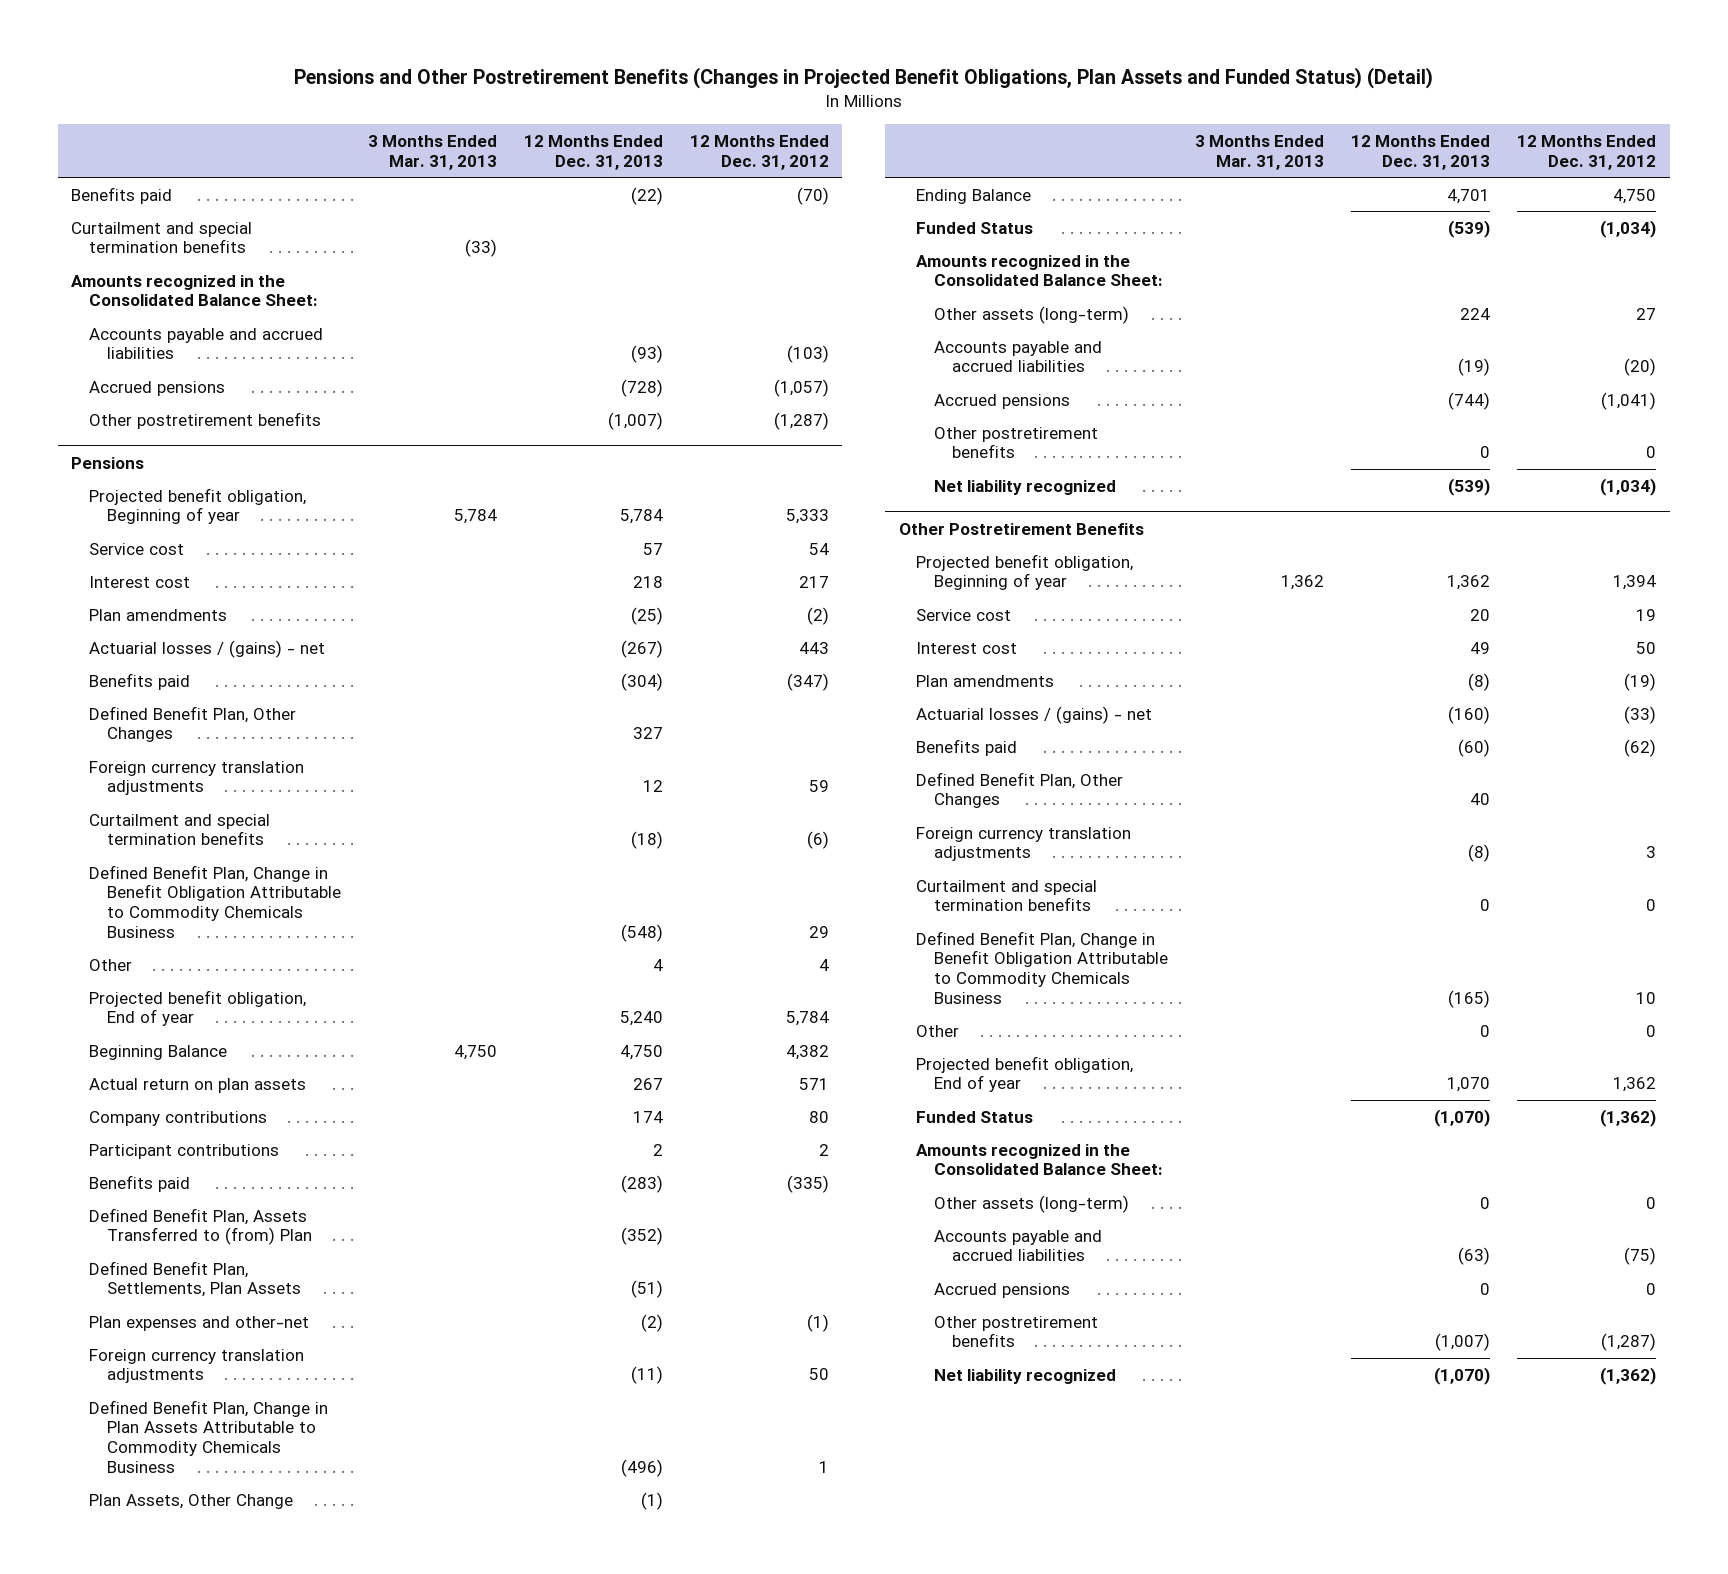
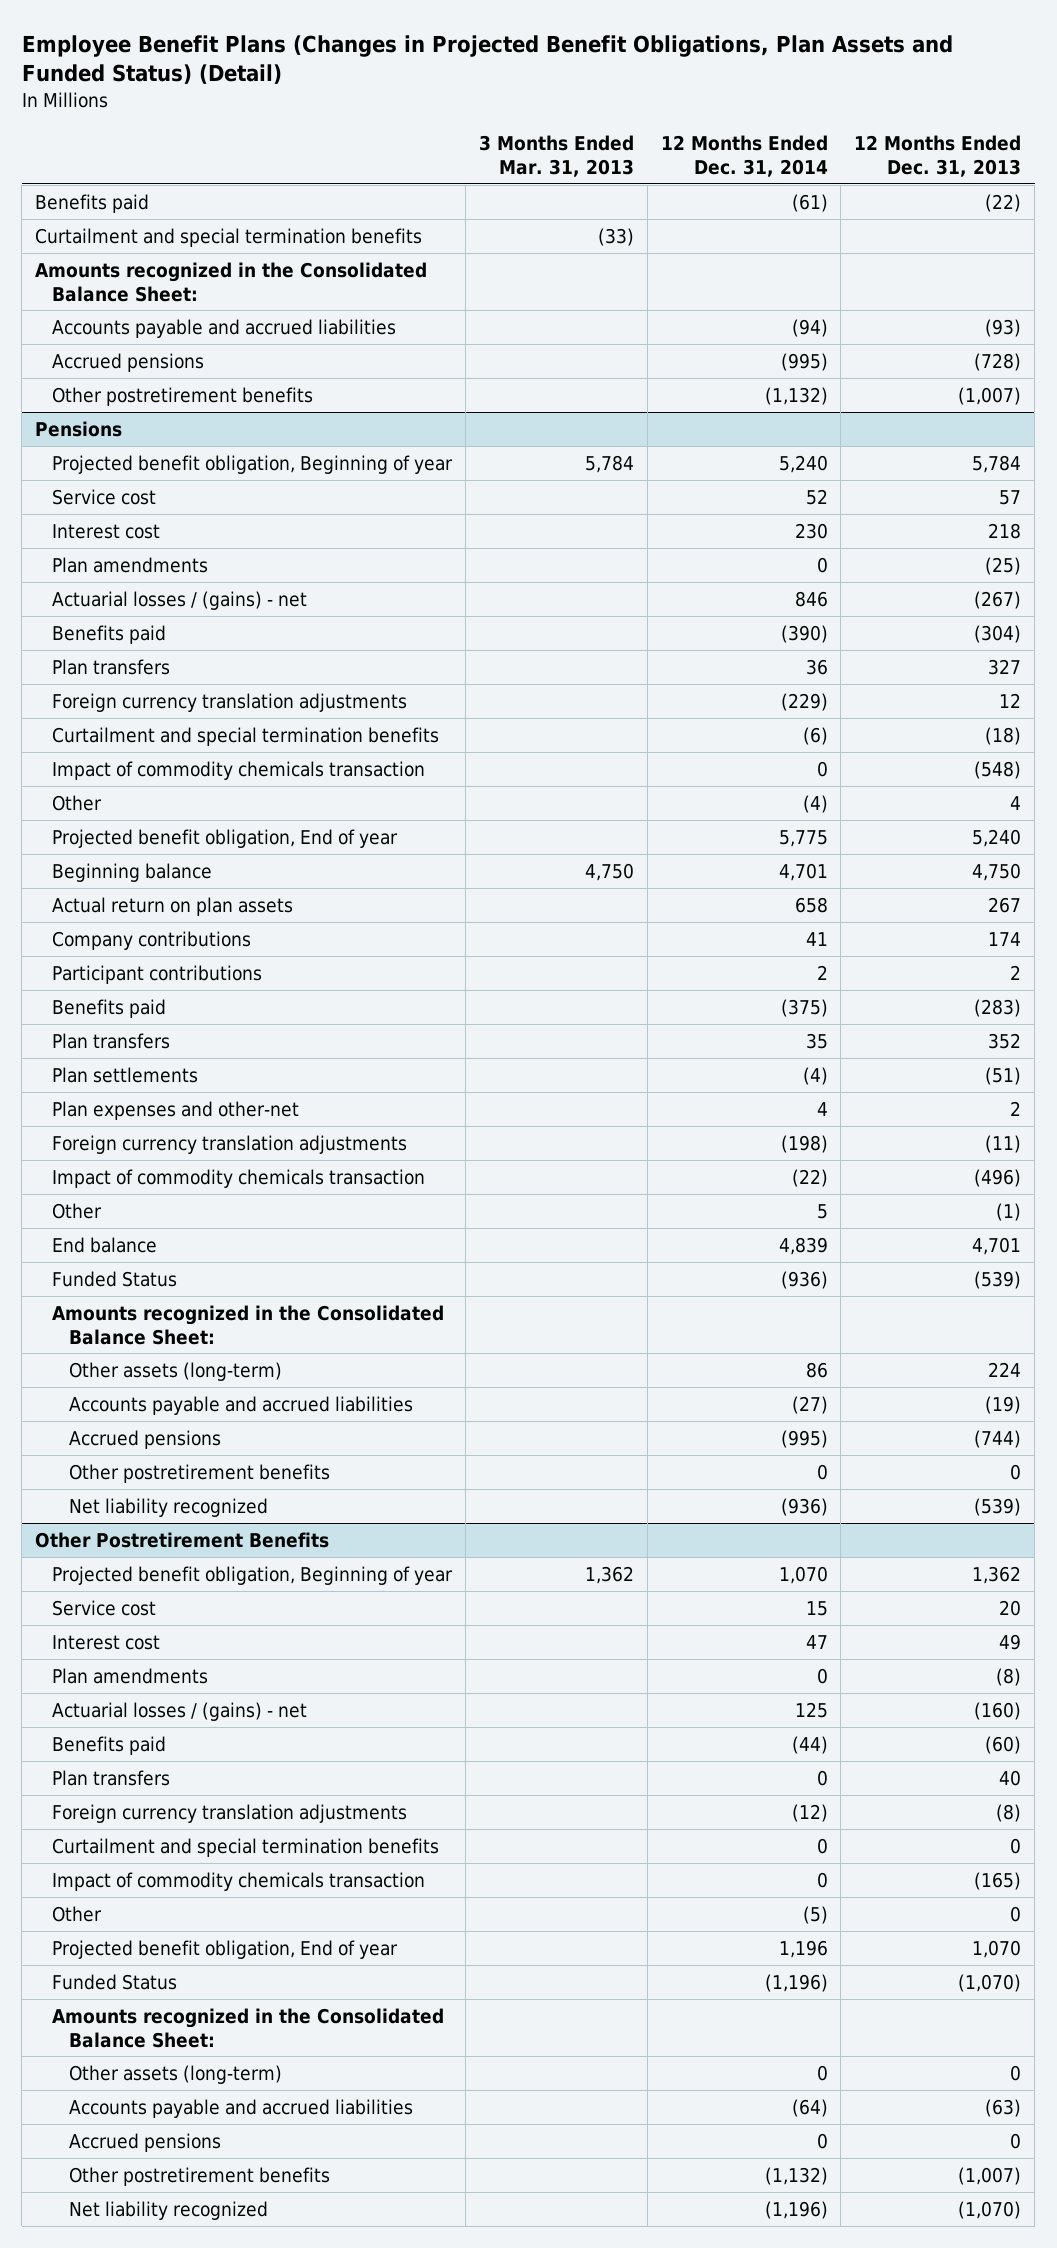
[293,67,1433,90] Pensions and Other Postretirement Benefits (Changes in Projected Benefit Obligations, Plan Assets and Funded Status) (Detail) -> [21,34,953,85] Employee Benefit Plans (Changes in Projected Benefit Obligations, Plan Assets and Funded Status) (Detail)
[689,135,829,170] 12 Months Ended Dec. 31, 2012 -> none
none -> [660,135,828,178] 12 Months Ended Dec. 31, 2014
[89,705,297,743] Defined Benefit Plan, Other Changes -> [52,658,171,675] Plan transfers
[89,864,341,938] Defined Benefit Plan, Change in Benefit Obligation Attributable to Commodity Chemicals Business -> [52,760,426,780] Impact of commodity chemicals transaction
[89,1044,228,1060] Beginning Balance -> [52,862,213,882] Beginning balance
[89,1207,312,1246] Defined Benefit Plan, Assets Transferred to (from) Plan -> none
none -> [52,1032,171,1049] Plan transfers
[89,1260,301,1298] Defined Benefit Plan, Settlements, Plan Assets -> [52,1066,199,1083] Plan settlements
[640,1313,663,1332] (2) -> [1010,1100,1022,1116] 2
[89,1399,329,1473] Defined Benefit Plan, Change in Plan Assets Attributable to Commodity Chemicals Business -> [52,1168,426,1188] Impact of commodity chemicals transaction
[89,1493,294,1509] Plan Assets, Other Change -> [52,1202,103,1219] Other
[916,188,1032,204] Ending Balance -> [52,1236,158,1253] End balance
[916,771,1124,809] Defined Benefit Plan, Other Changes -> [52,1769,171,1786] Plan transfers
[916,930,1169,1004] Defined Benefit Plan, Change in Benefit Obligation Attributable to Commodity Chemicals Business -> [52,1871,426,1891] Impact of commodity chemicals transaction

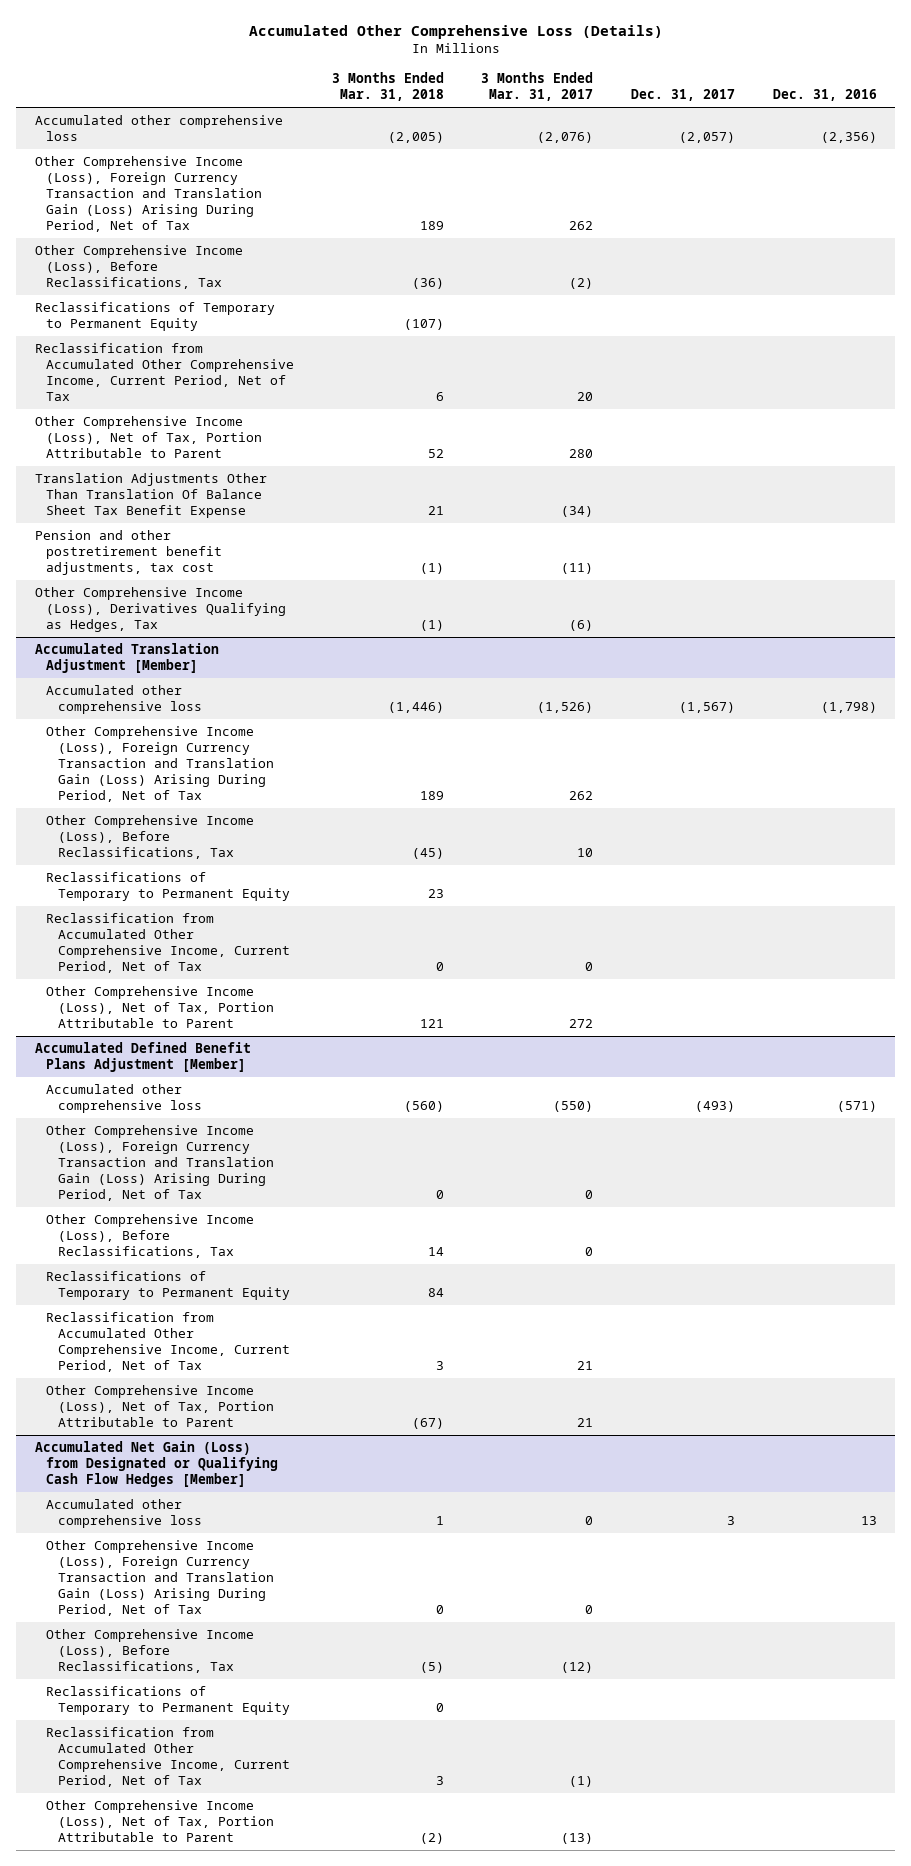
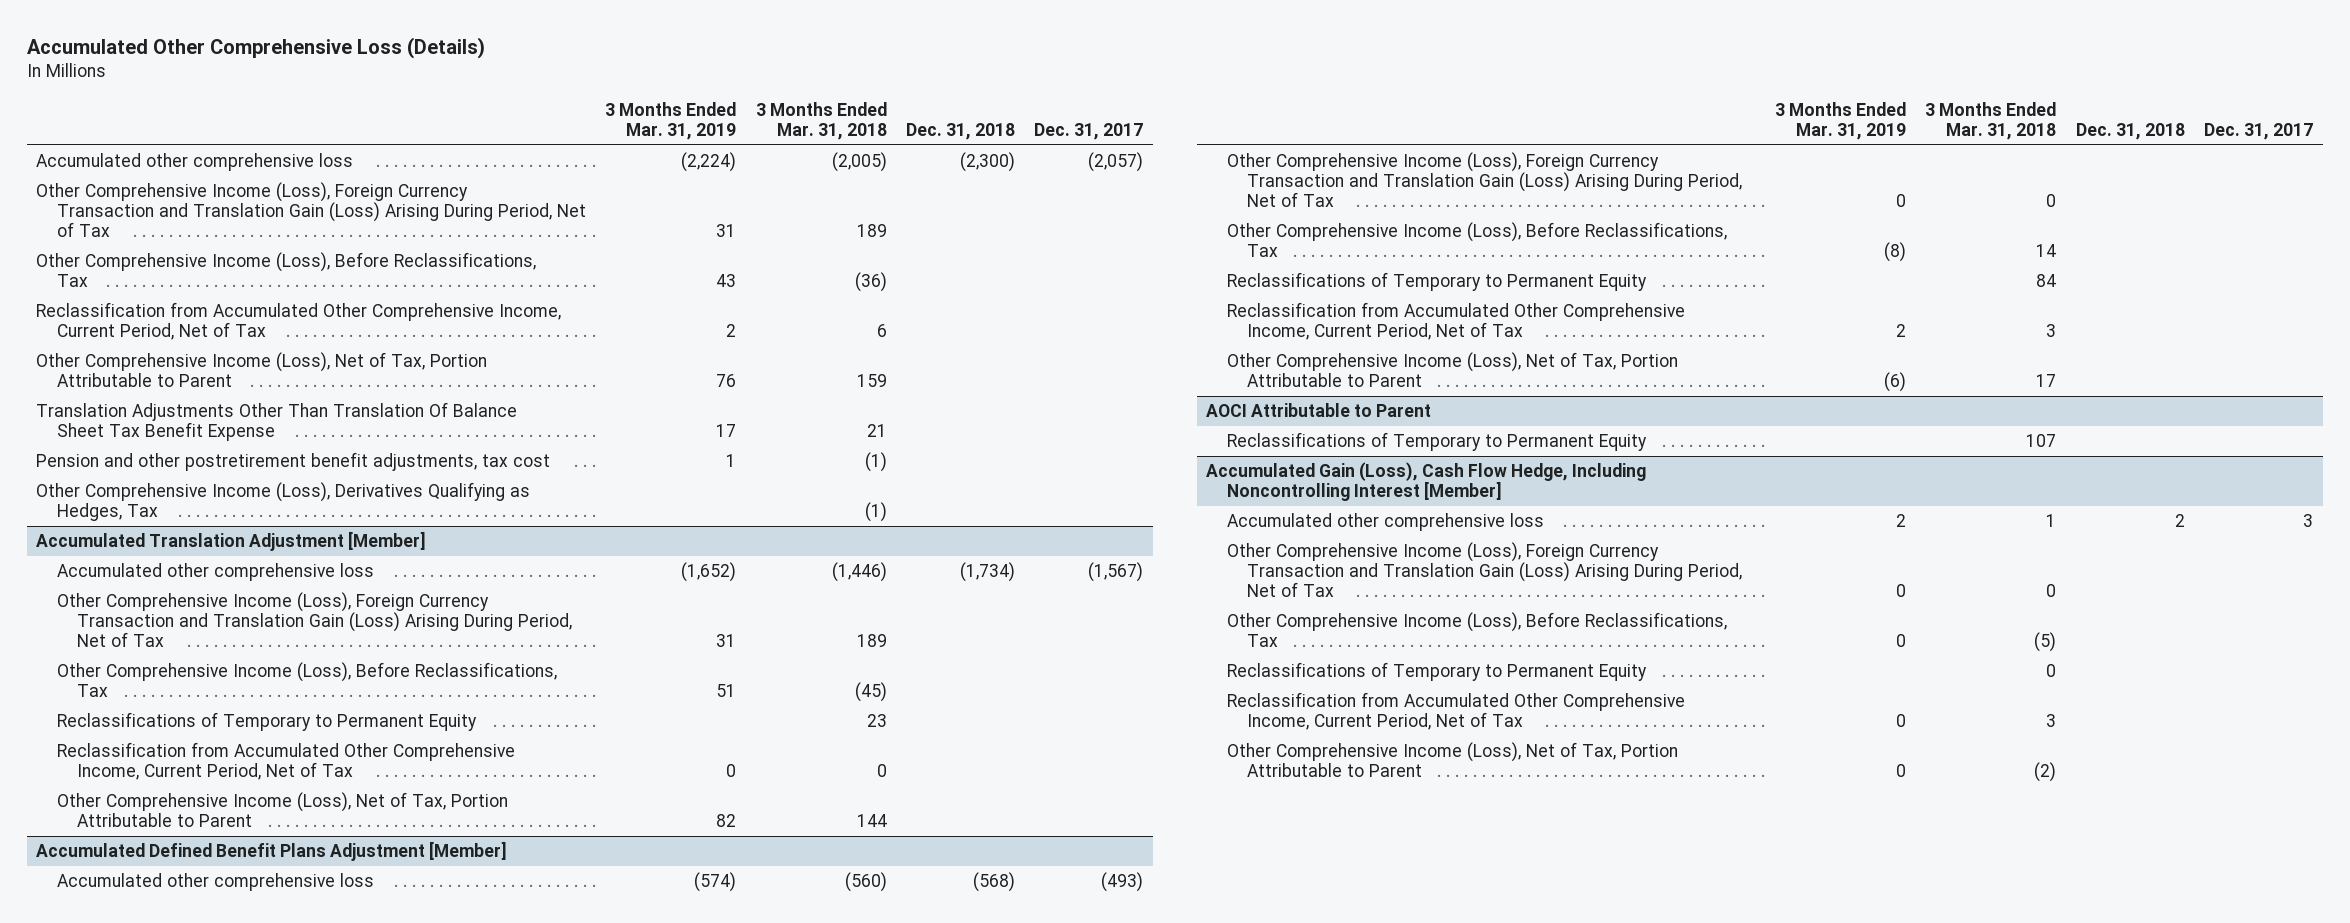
[481,72,594,101] 3 Months Ended Mar. 31, 2017 -> none
[772,88,877,101] Dec. 31, 2016 -> none
none -> [605,101,737,140] 3 Months Ended Mar. 31, 2019
none -> [906,122,1016,140] Dec. 31, 2018
[34,302,275,332] Reclassifications of Temporary to Permanent Equity -> none
[427,449,444,459] 52 -> [856,374,887,388] 159
[419,1019,444,1029] 121 -> [856,814,887,828] 144
[34,1441,279,1488] Accumulated Net Gain (Loss) from Designated or Qualifying Cash Flow Hedges [Member] -> none
[411,1418,444,1430] (67) -> [2036,374,2057,388] 17
none -> [1206,403,1432,418] AOCI Attributable to Parent
none -> [1226,432,1647,452] Reclassifications of Temporary to Permanent Equity
none -> [1206,462,1647,502] Accumulated Gain (Loss), Cash Flow Hedge, Including Noncontrolling Interest [Member]

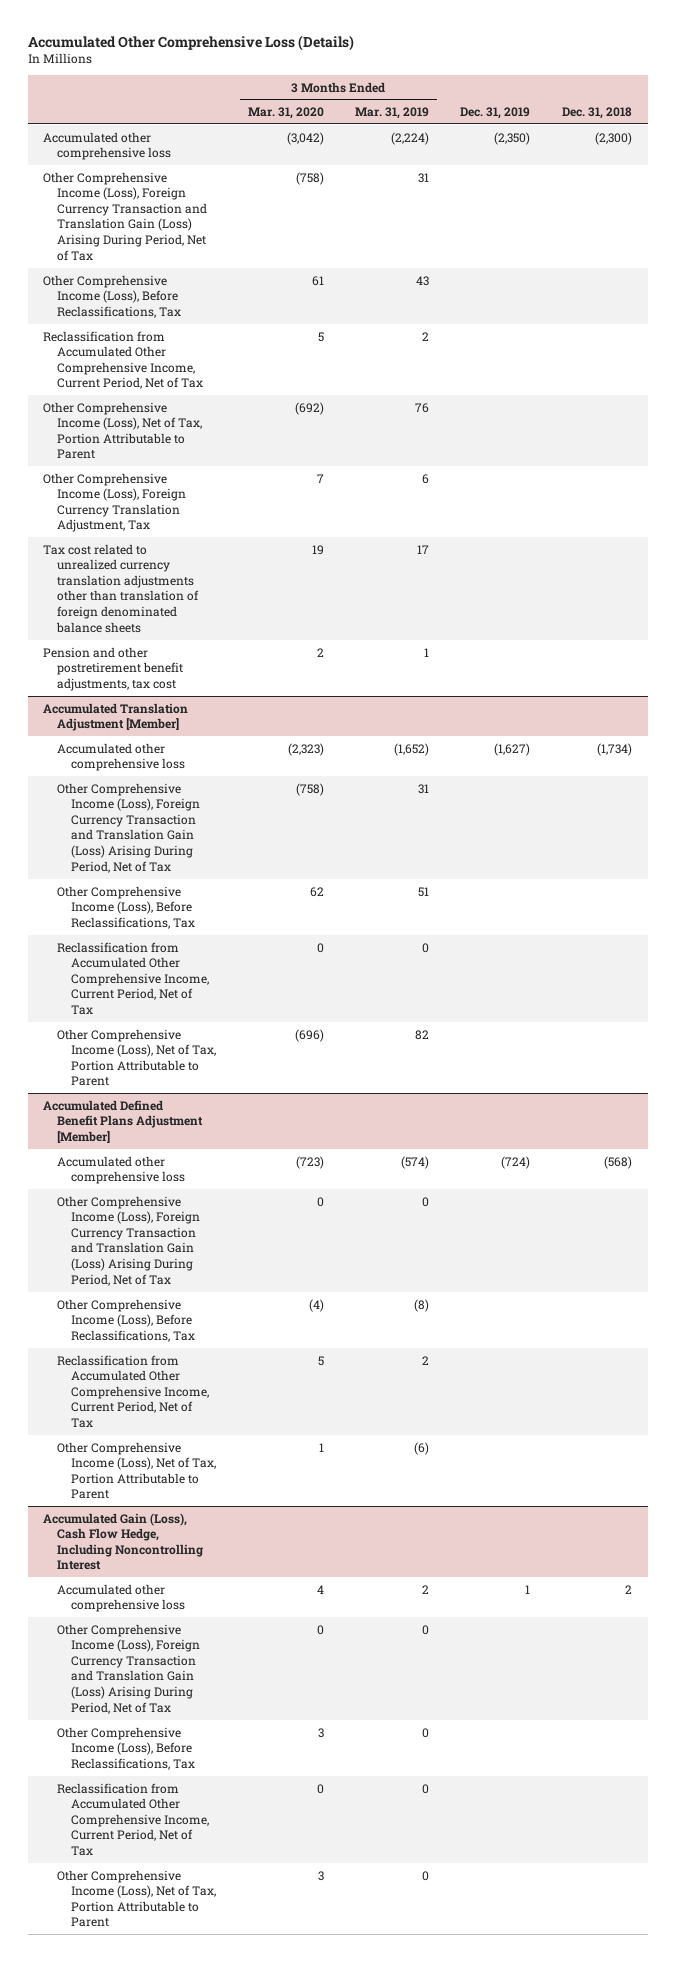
[755,101,887,140] 3 Months Ended Mar. 31, 2018 -> none
[1034,122,1144,140] Dec. 31, 2017 -> none
none -> [247,106,324,119] Mar. 31, 2020
none -> [460,106,531,119] Dec. 31, 2019
none -> [43,472,187,533] Other Comprehensive Income (Loss), Foreign Currency Translation Adjustment, Tax
[36,402,518,442] Translation Adjustments Other Than Translation Of Balance Sheet Tax Benefit Expense -> [43,543,200,633] Tax cost related to unrealized currency translation adjustments other than translation of foreign denominated balance sheets
[36,482,531,522] Other Comprehensive Income (Loss), Derivatives Qualifying as Hedges, Tax -> none
[56,712,477,732] Reclassifications of Temporary to Permanent Equity -> none
[1226,272,1647,292] Reclassifications of Temporary to Permanent Equity -> none
[1206,403,1432,418] AOCI Attributable to Parent -> none
[1226,432,1647,452] Reclassifications of Temporary to Permanent Equity -> none
[1206,462,1647,502] Accumulated Gain (Loss), Cash Flow Hedge, Including Noncontrolling Interest [Member] -> [43,1512,204,1571] Accumulated Gain (Loss), Cash Flow Hedge, Including Noncontrolling Interest
[1226,662,1647,682] Reclassifications of Temporary to Permanent Equity -> none

